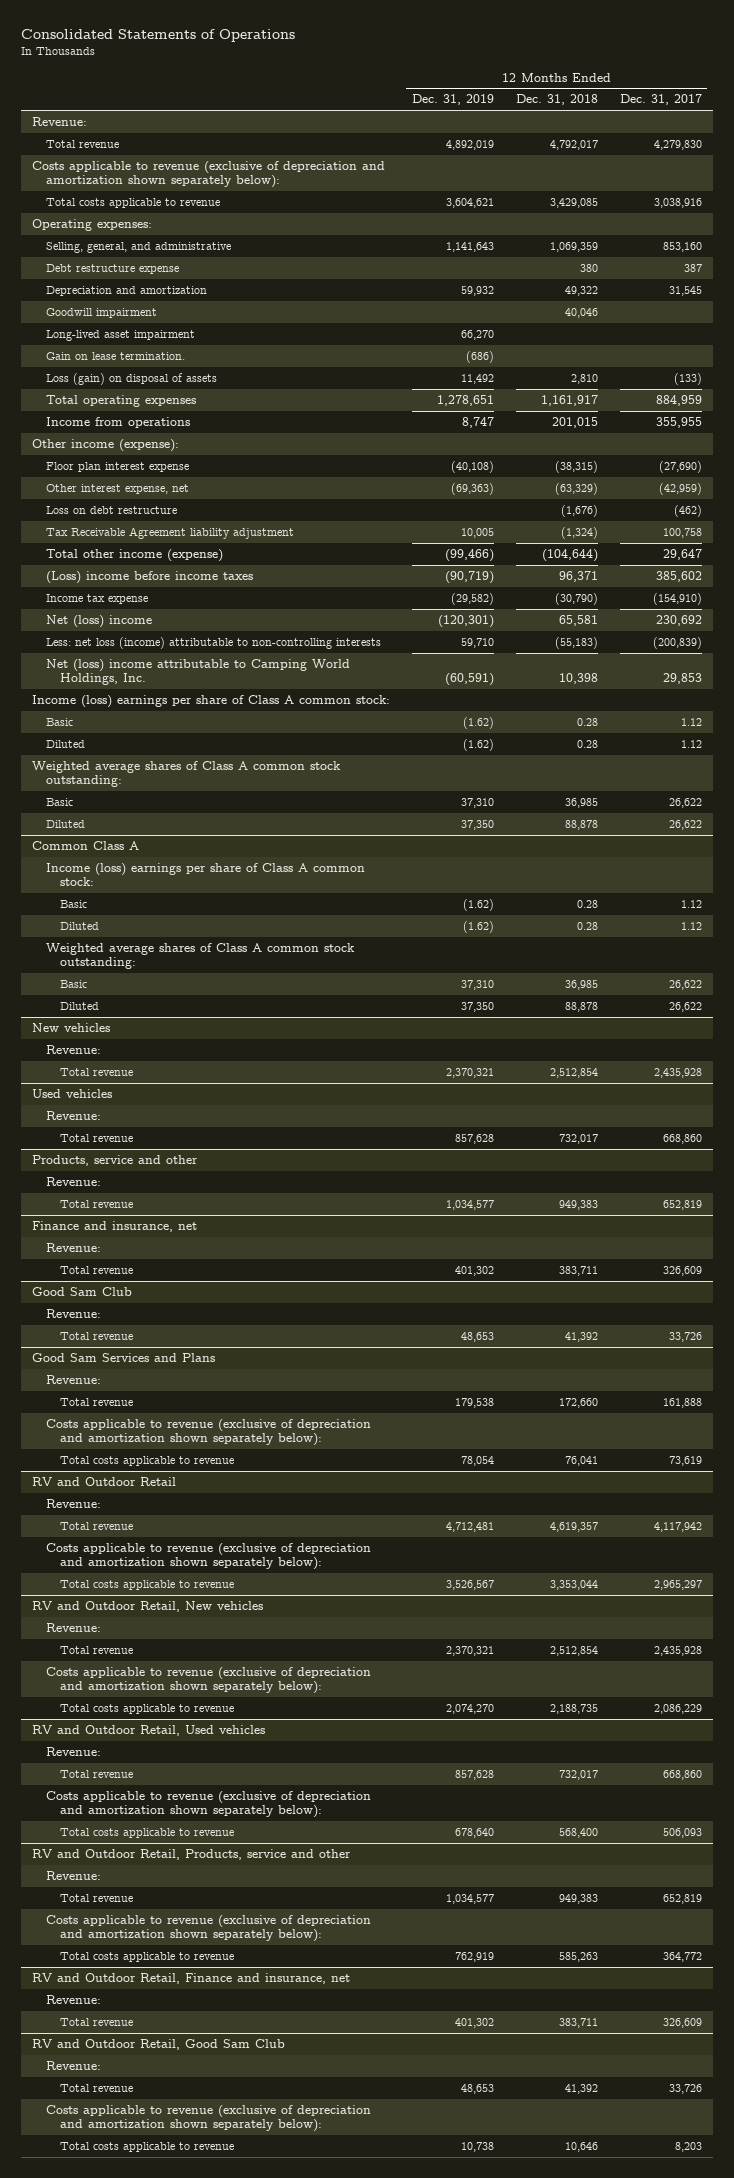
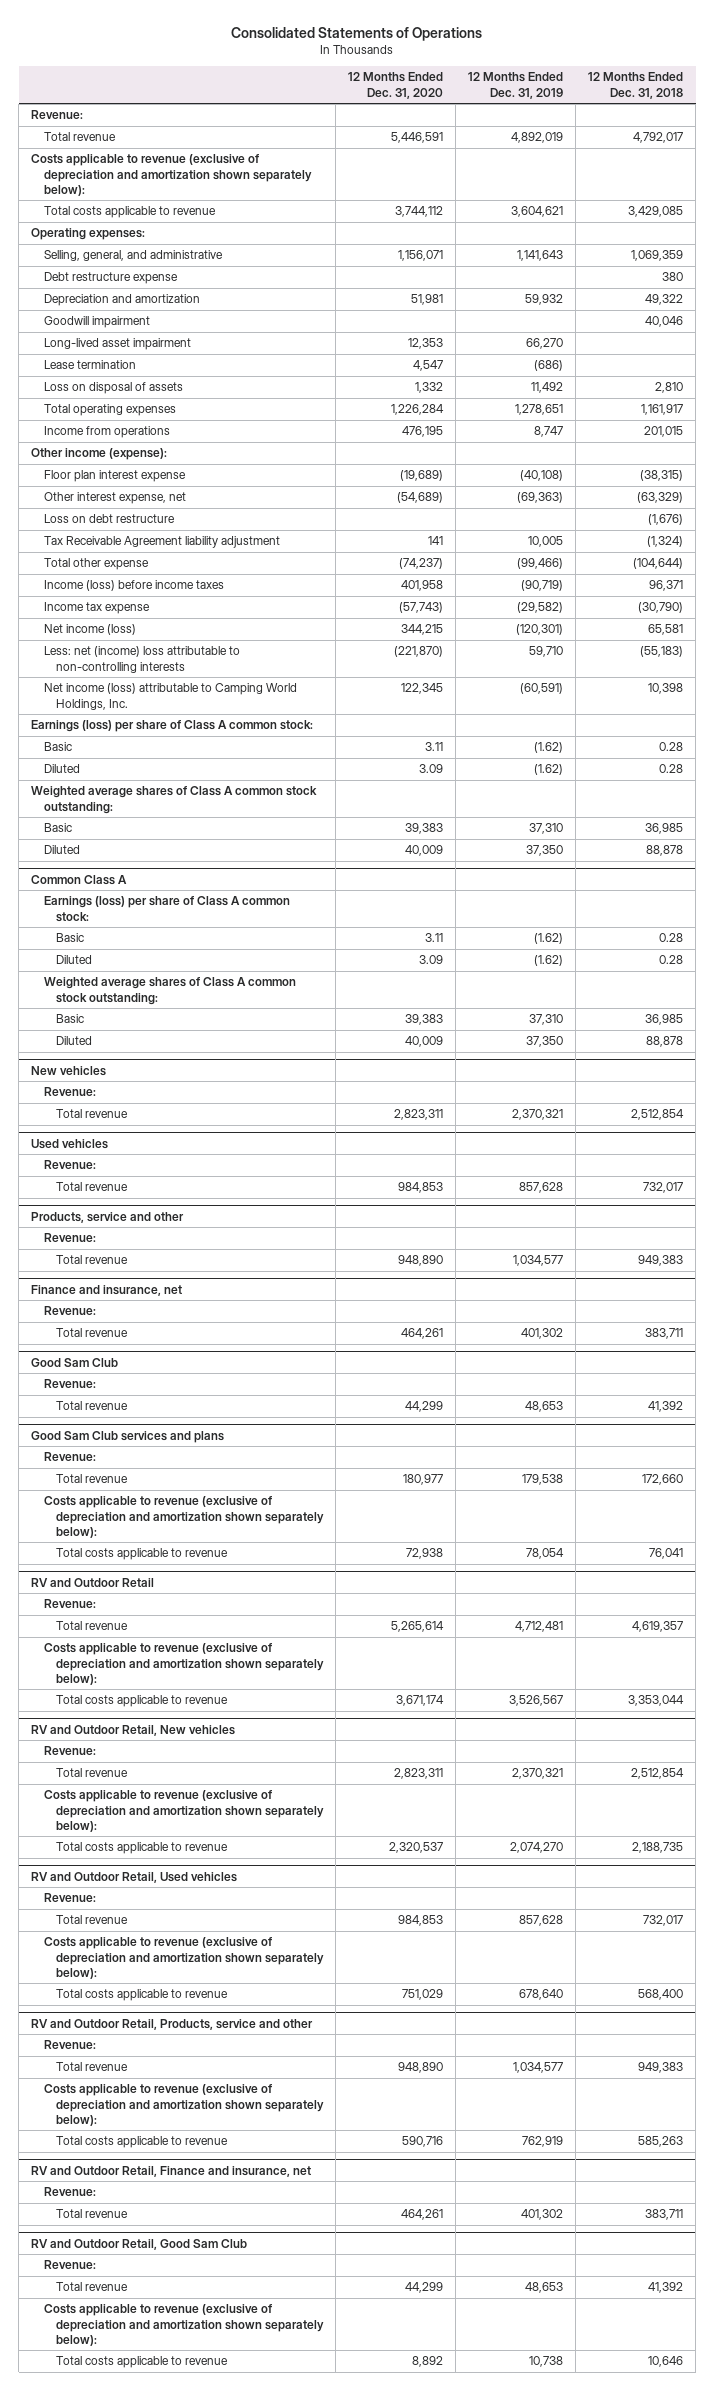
[619,94,702,106] Dec. 31, 2017 -> none
none -> [348,72,444,99] 12 Months Ended Dec. 31, 2020
[46,351,186,360] Gain on lease termination. -> [43,360,136,370] Lease termination
[46,372,218,385] Loss (gain) on disposal of assets -> [43,382,183,395] Loss on disposal of assets
[46,548,224,562] Total other income (expense) -> [43,558,149,571] Total other expense
[46,570,254,584] (Loss) income before income taxes -> [43,580,224,592] Income (loss) before income taxes
[46,614,153,628] Net (loss) income -> [43,624,136,636] Net income (loss)
[46,636,382,649] Less: net loss (income) attributable to non-controlling interests -> [43,646,240,673] Less: net (income) loss attributable to non-controlling interests
[46,658,351,685] Net (loss) income attributable to Camping World Holdings, Inc. -> [43,683,297,710] Net income (loss) attributable to Camping World Holdings, Inc.
[32,694,391,708] Income (loss) earnings per share of Class A common stock: -> [31,720,314,733] Earnings (loss) per share of Class A common stock:
[46,862,366,886] Income (loss) earnings per share of Class A common stock: -> [43,896,290,922] Earnings (loss) per share of Class A common stock:
[32,1352,216,1362] Good Sam Services and Plans -> [31,1430,225,1443] Good Sam Club services and plans

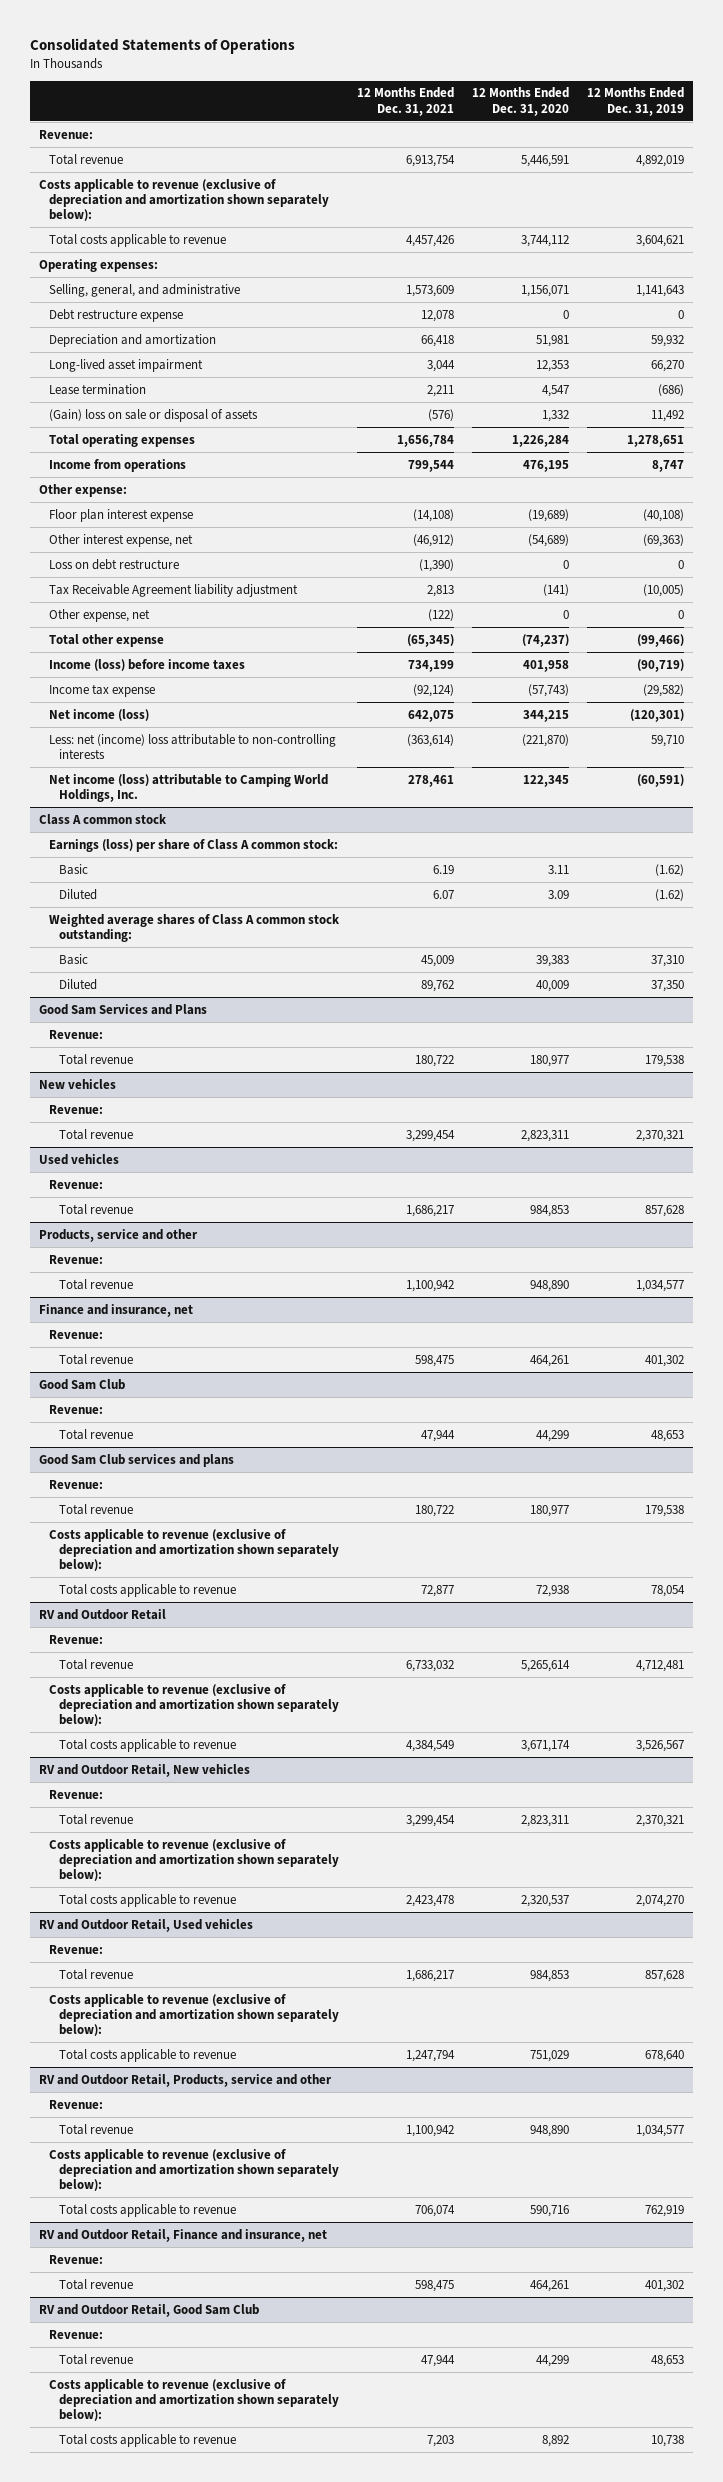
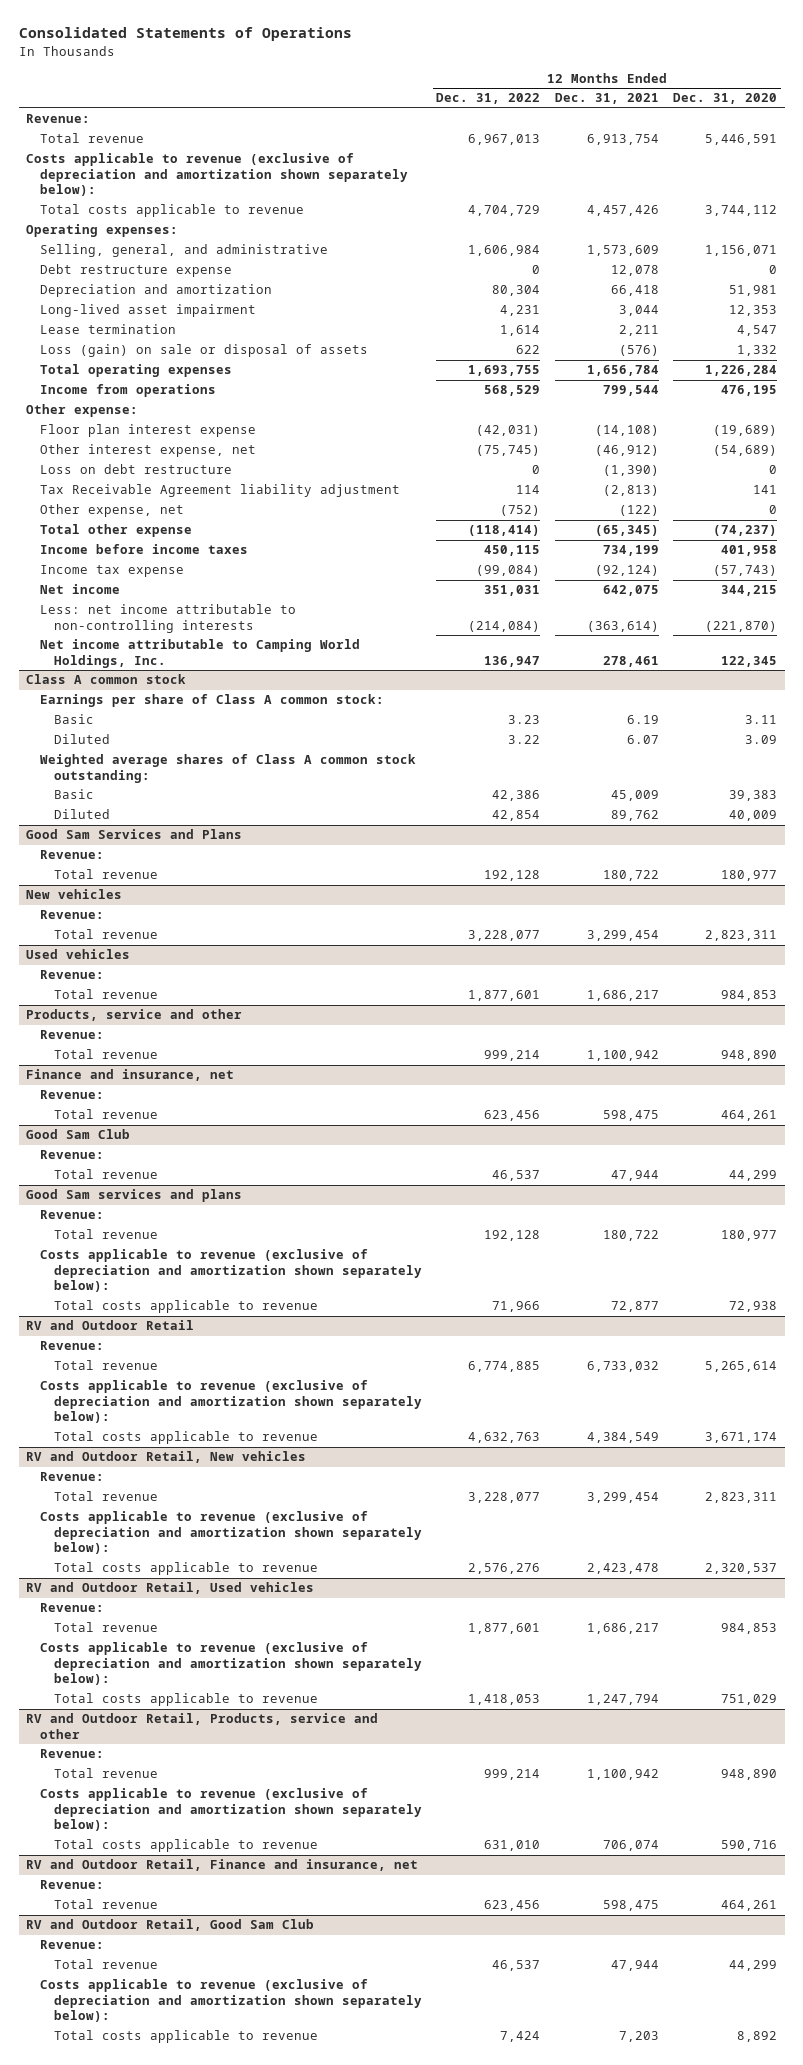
[587,87,685,116] 12 Months Ended Dec. 31, 2019 -> none
none -> [436,93,541,105] Dec. 31, 2022
[49,408,259,422] (Gain) loss on sale or disposal of assets -> [39,344,368,358] Loss (gain) on sale or disposal of assets
[427,584,455,597] 2,813 -> [602,485,659,497] (2,813)
[543,583,570,596] (141) -> [753,485,778,495] 141
[49,658,246,671] Income (loss) before income taxes -> [39,544,248,555] Income before income taxes
[49,708,150,721] Net income (loss) -> [39,584,120,595] Net income
[49,733,337,760] Less: net (income) loss attributable to non-controlling interests -> [39,604,296,633] Less: net income attributable to non-controlling interests
[49,773,329,803] Net income (loss) attributable to Camping World Holdings, Inc. -> [39,639,360,668] Net income attributable to Camping World Holdings, Inc.
[49,838,339,852] Earnings (loss) per share of Class A common stock: -> [39,694,384,708] Earnings per share of Class A common stock:
[39,1453,235,1467] Good Sam Club services and plans -> [25,1189,242,1203] Good Sam services and plans

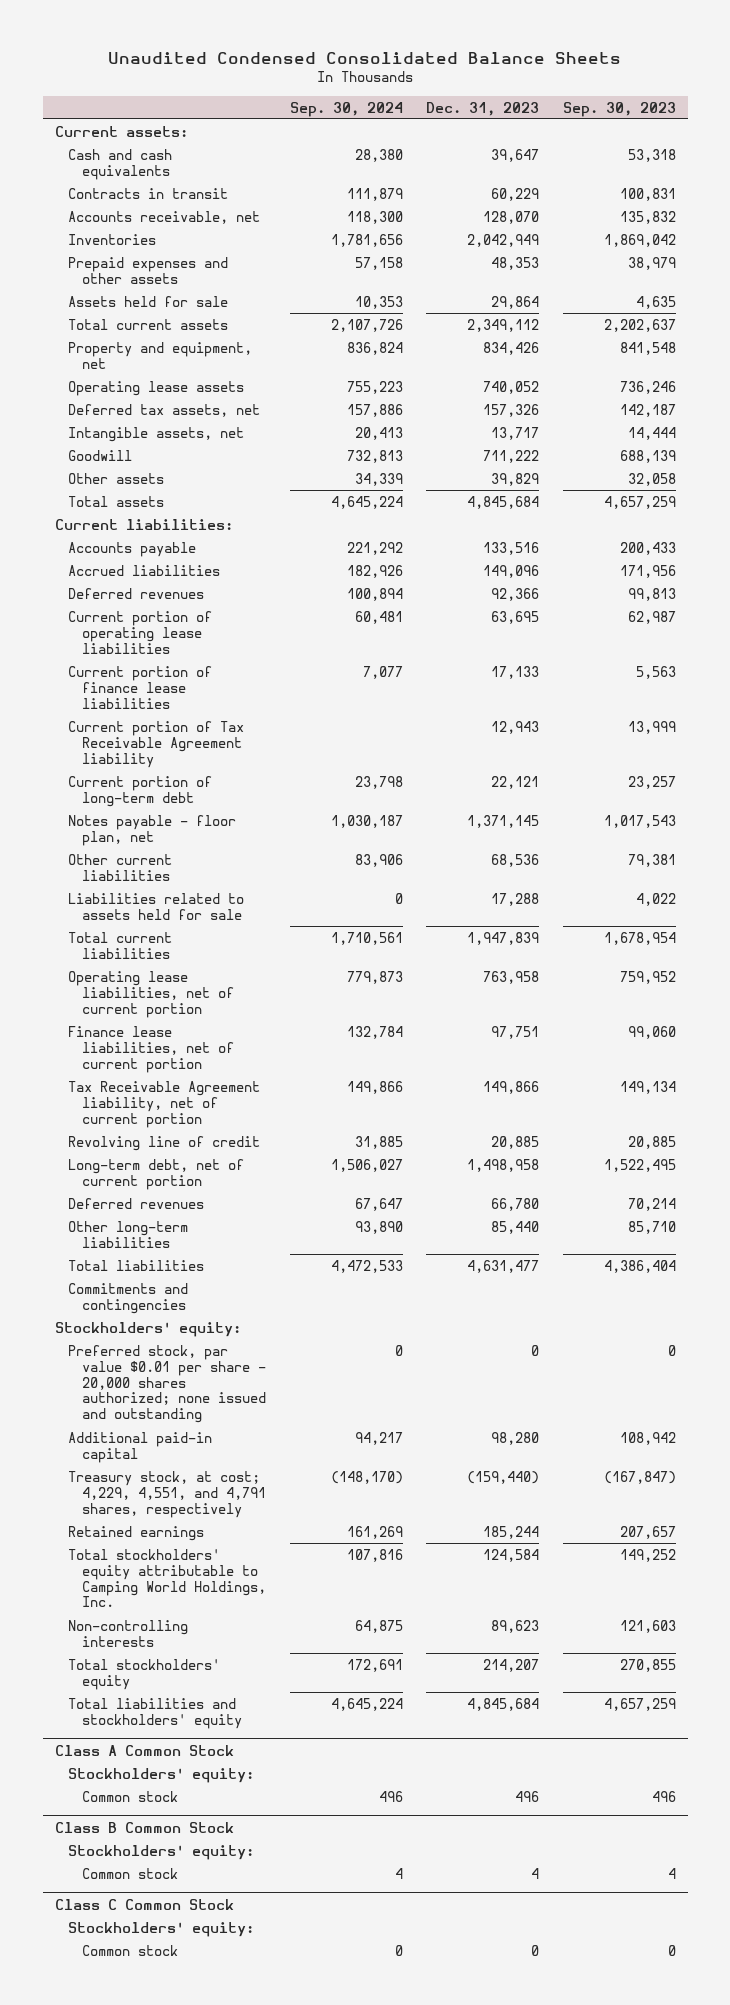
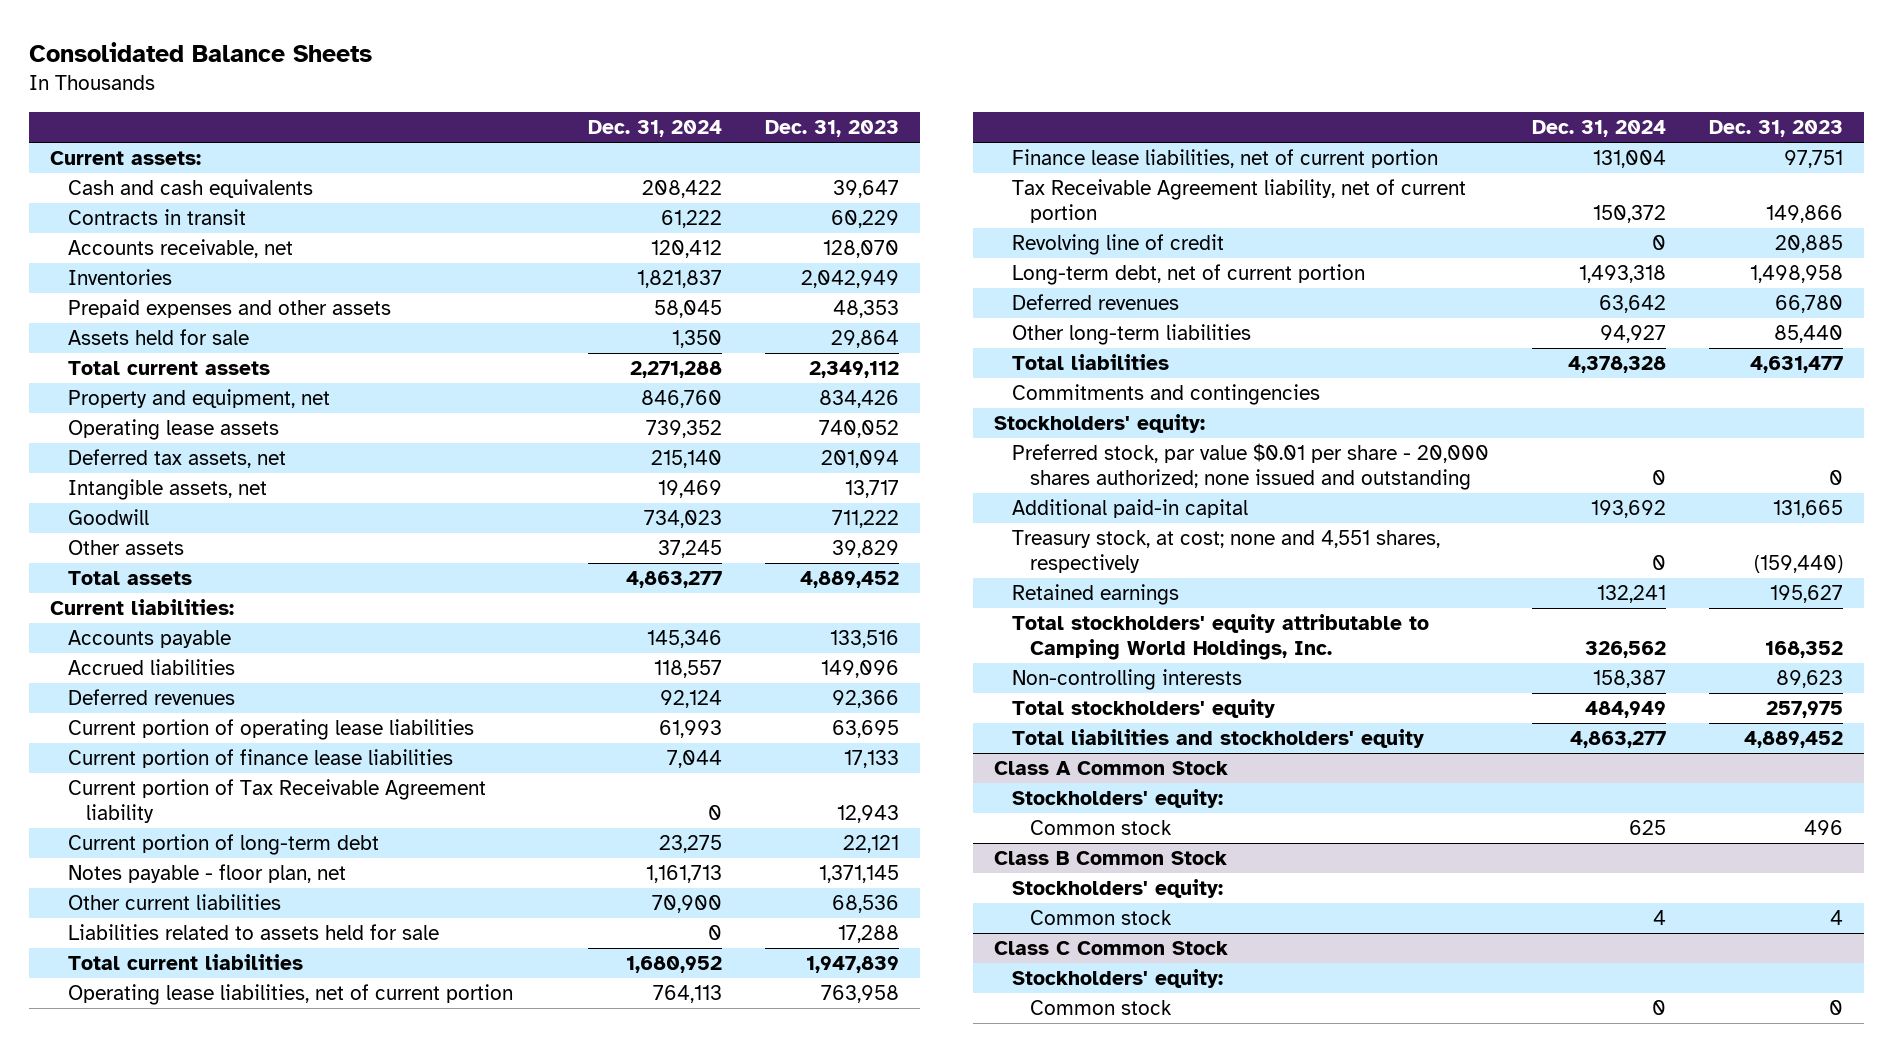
[108,51,622,64] Unaudited Condensed Consolidated Balance Sheets -> [29,41,373,62] Consolidated Balance Sheets
[289,101,403,117] Sep. 30, 2024 -> none
[562,101,676,117] Sep. 30, 2023 -> none
none -> [588,119,723,137] Dec. 31, 2024
[483,403,540,417] 157,326 -> [820,450,899,469] 201,094
[467,495,540,509] 4,845,684 -> [799,571,899,589] 4,889,452
[491,1431,540,1445] 98,280 -> [1772,500,1843,519] 131,665
[68,1470,267,1518] Treasury stock, at cost; 4,229, 4,551, and 4,791 shares, respectively -> [1012,530,1441,574] Treasury stock, at cost; none and 4,551 shares, respectively
[483,1525,540,1539] 185,244 -> [1769,585,1843,604] 195,627
[483,1548,540,1562] 124,584 -> [1764,641,1843,659] 168,352
[483,1658,540,1672] 214,207 -> [1765,701,1843,719] 257,975
[467,1697,540,1711] 4,845,684 -> [1743,731,1843,749] 4,889,452

